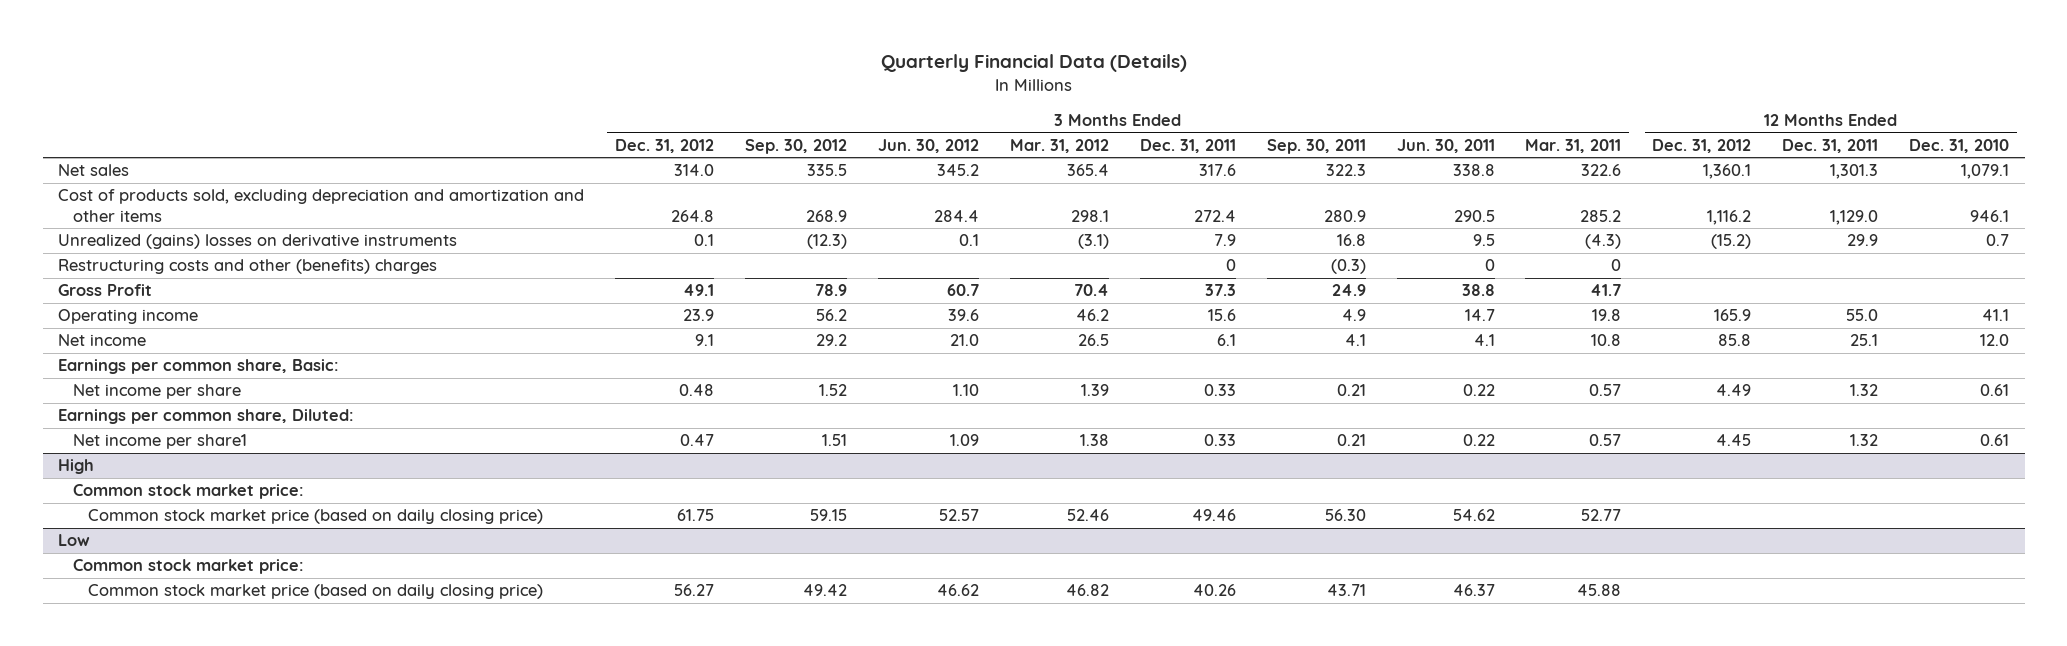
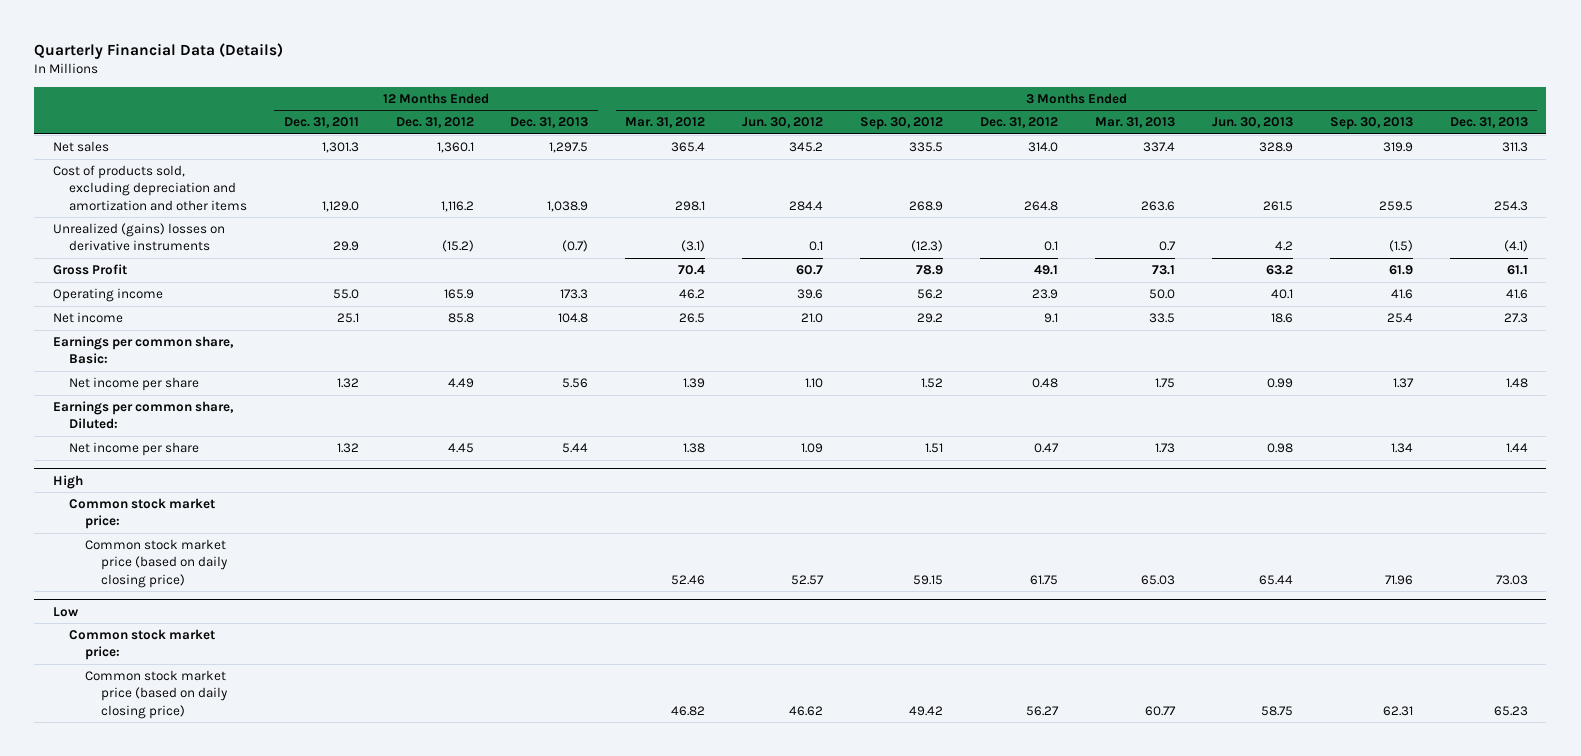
[1139,138,1236,153] Dec. 31, 2011 -> none
[1266,138,1366,154] Sep. 30, 2011 -> none
[1396,138,1495,153] Jun. 30, 2011 -> none
[1525,138,1622,153] Mar. 31, 2011 -> none
[1909,138,2010,153] Dec. 31, 2010 -> none
none -> [510,117,589,129] Dec. 31, 2013
none -> [1095,117,1176,129] Mar. 31, 2013
none -> [1212,117,1294,129] Jun. 30, 2013
none -> [1329,117,1413,131] Sep. 30, 2013
none -> [1449,117,1528,129] Dec. 31, 2013
[58,259,438,275] Restructuring costs and other (benefits) charges -> none
[73,434,248,450] Net income per share1 -> [68,442,199,457] Net income per share

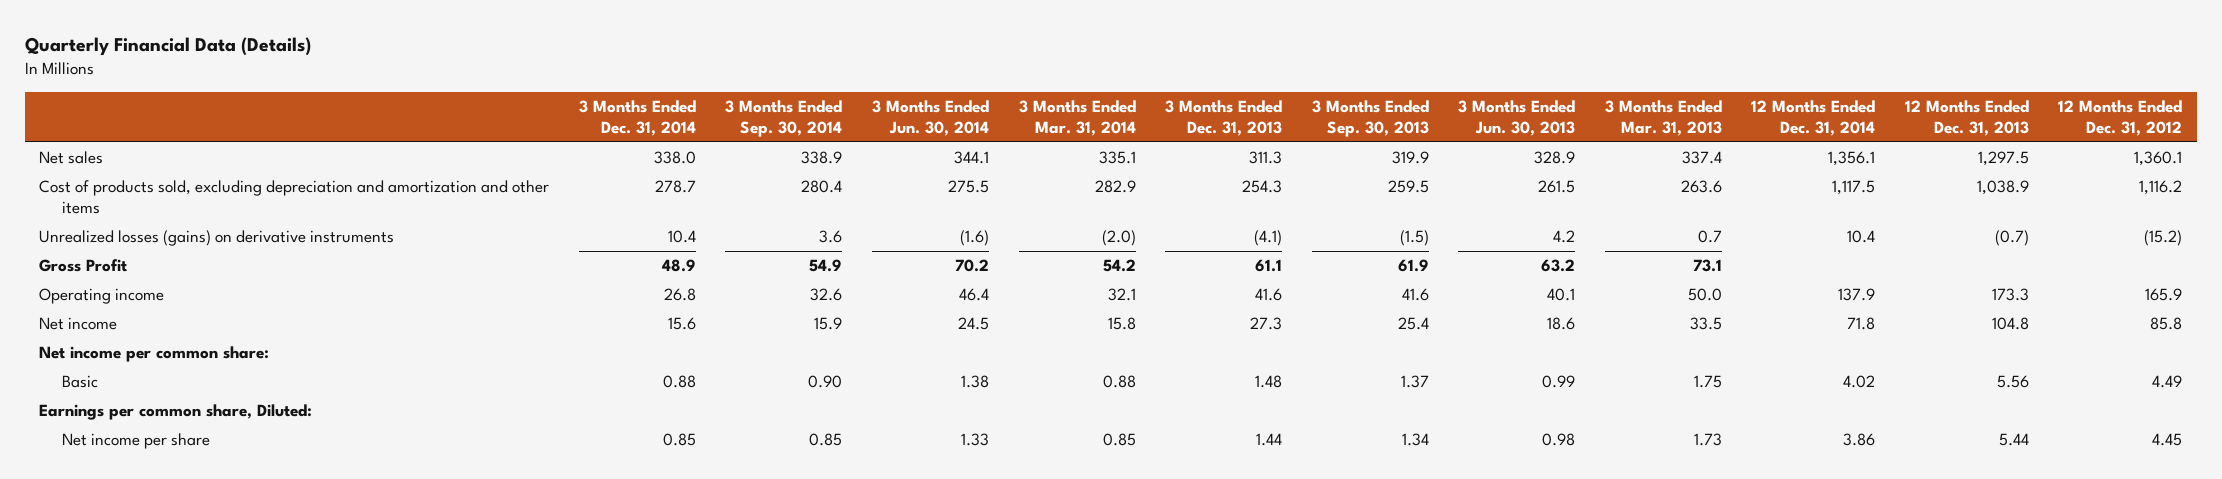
[283,117,359,129] Dec. 31, 2011 -> none
[625,117,706,129] Mar. 31, 2012 -> none
[742,117,824,129] Jun. 30, 2012 -> none
[860,117,944,131] Sep. 30, 2012 -> none
[980,117,1059,129] Dec. 31, 2012 -> none
none -> [578,99,696,136] 3 Months Ended Dec. 31, 2014
none -> [725,99,843,137] 3 Months Ended Sep. 30, 2014
none -> [872,99,990,136] 3 Months Ended Jun. 30, 2014
none -> [1018,99,1136,136] 3 Months Ended Mar. 31, 2014
none -> [1751,99,1876,136] 12 Months Ended Dec. 31, 2014
[52,223,225,252] Unrealized (gains) losses on derivative instruments -> [39,230,395,247] Unrealized losses (gains) on derivative instruments
[52,336,234,365] Earnings per common share, Basic: -> [39,346,270,363] Net income per common share:
[68,377,199,392] Net income per share -> [61,375,98,389] Basic
[52,474,83,489] High -> none
[68,498,215,530] Common stock market price: -> none
[84,539,228,588] Common stock market price (based on daily closing price) -> none
[52,606,79,617] Low -> none
[68,629,215,661] Common stock market price: -> none
[84,670,228,719] Common stock market price (based on daily closing price) -> none

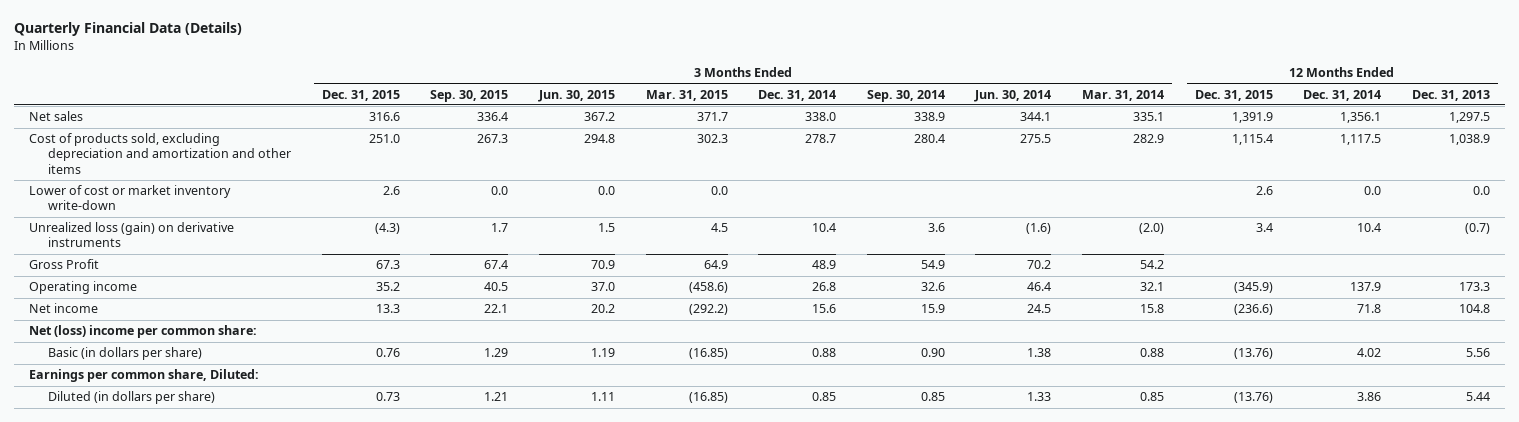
[1165,99,1283,136] 3 Months Ended Dec. 31, 2013 -> none
[1311,99,1429,137] 3 Months Ended Sep. 30, 2013 -> none
[1458,99,1576,136] 3 Months Ended Jun. 30, 2013 -> none
[1604,99,1722,136] 3 Months Ended Mar. 31, 2013 -> none
[2058,99,2183,136] 12 Months Ended Dec. 31, 2012 -> none
none -> [321,89,400,101] Dec. 31, 2015
none -> [430,89,509,102] Sep. 30, 2015
none -> [537,89,615,102] Jun. 30, 2015
none -> [645,89,728,101] Mar. 31, 2015
none -> [1194,89,1273,101] Dec. 31, 2015
none -> [29,185,232,211] Lower of cost or market inventory write-down
[39,230,395,247] Unrealized losses (gains) on derivative instruments -> [29,222,235,248] Unrealized loss (gain) on derivative instruments
[39,346,270,363] Net income per common share: -> [29,325,258,339] Net (loss) income per common share:
[61,375,98,389] Basic -> [48,347,203,361] Basic (in dollars per share)
[61,433,210,450] Net income per share -> [48,391,216,405] Diluted (in dollars per share)

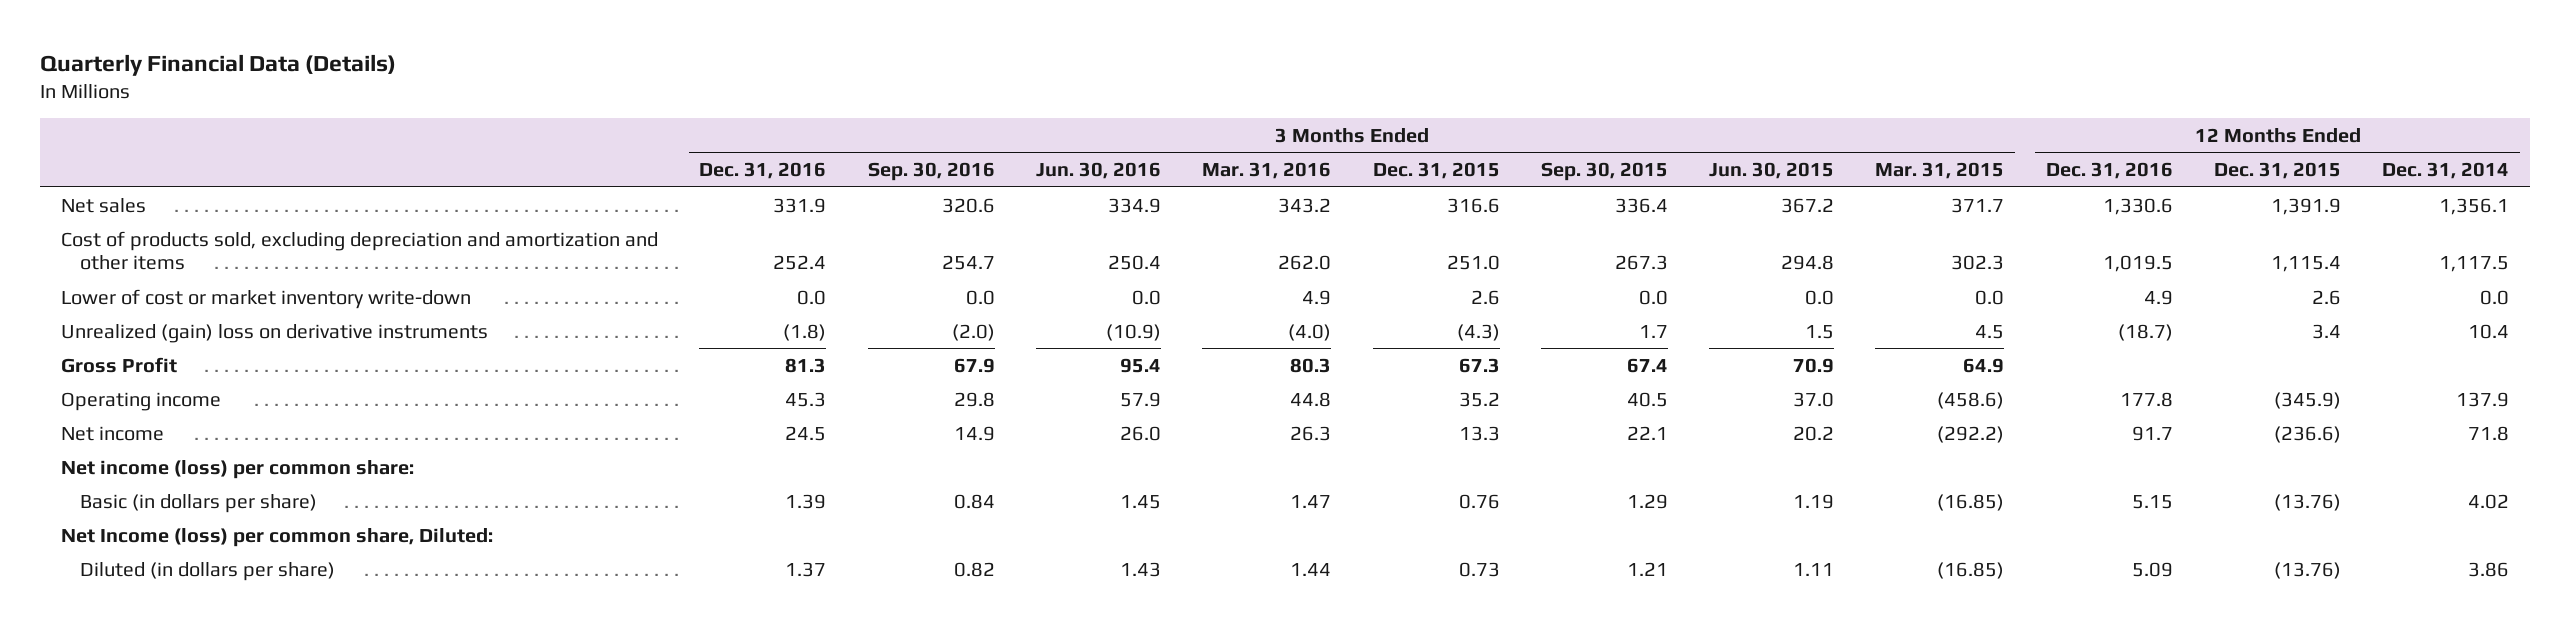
[758,89,837,101] Dec. 31, 2014 -> none
[866,89,945,102] Sep. 30, 2014 -> none
[974,89,1052,102] Jun. 30, 2014 -> none
[1082,89,1165,101] Mar. 31, 2014 -> none
[1411,89,1490,101] Dec. 31, 2013 -> none
none -> [699,161,827,179] Dec. 31, 2016
none -> [867,161,995,181] Sep. 30, 2016
none -> [1035,161,1161,179] Jun. 30, 2016
none -> [1202,161,1332,179] Mar. 31, 2016
none -> [2045,161,2173,179] Dec. 31, 2016
[29,222,235,248] Unrealized loss (gain) on derivative instruments -> [61,323,489,343] Unrealized (gain) loss on derivative instruments
[29,325,258,339] Net (loss) income per common share: -> [61,459,415,479] Net income (loss) per common share:
[29,369,260,383] Earnings per common share, Diluted: -> [61,527,494,547] Net Income (loss) per common share, Diluted:

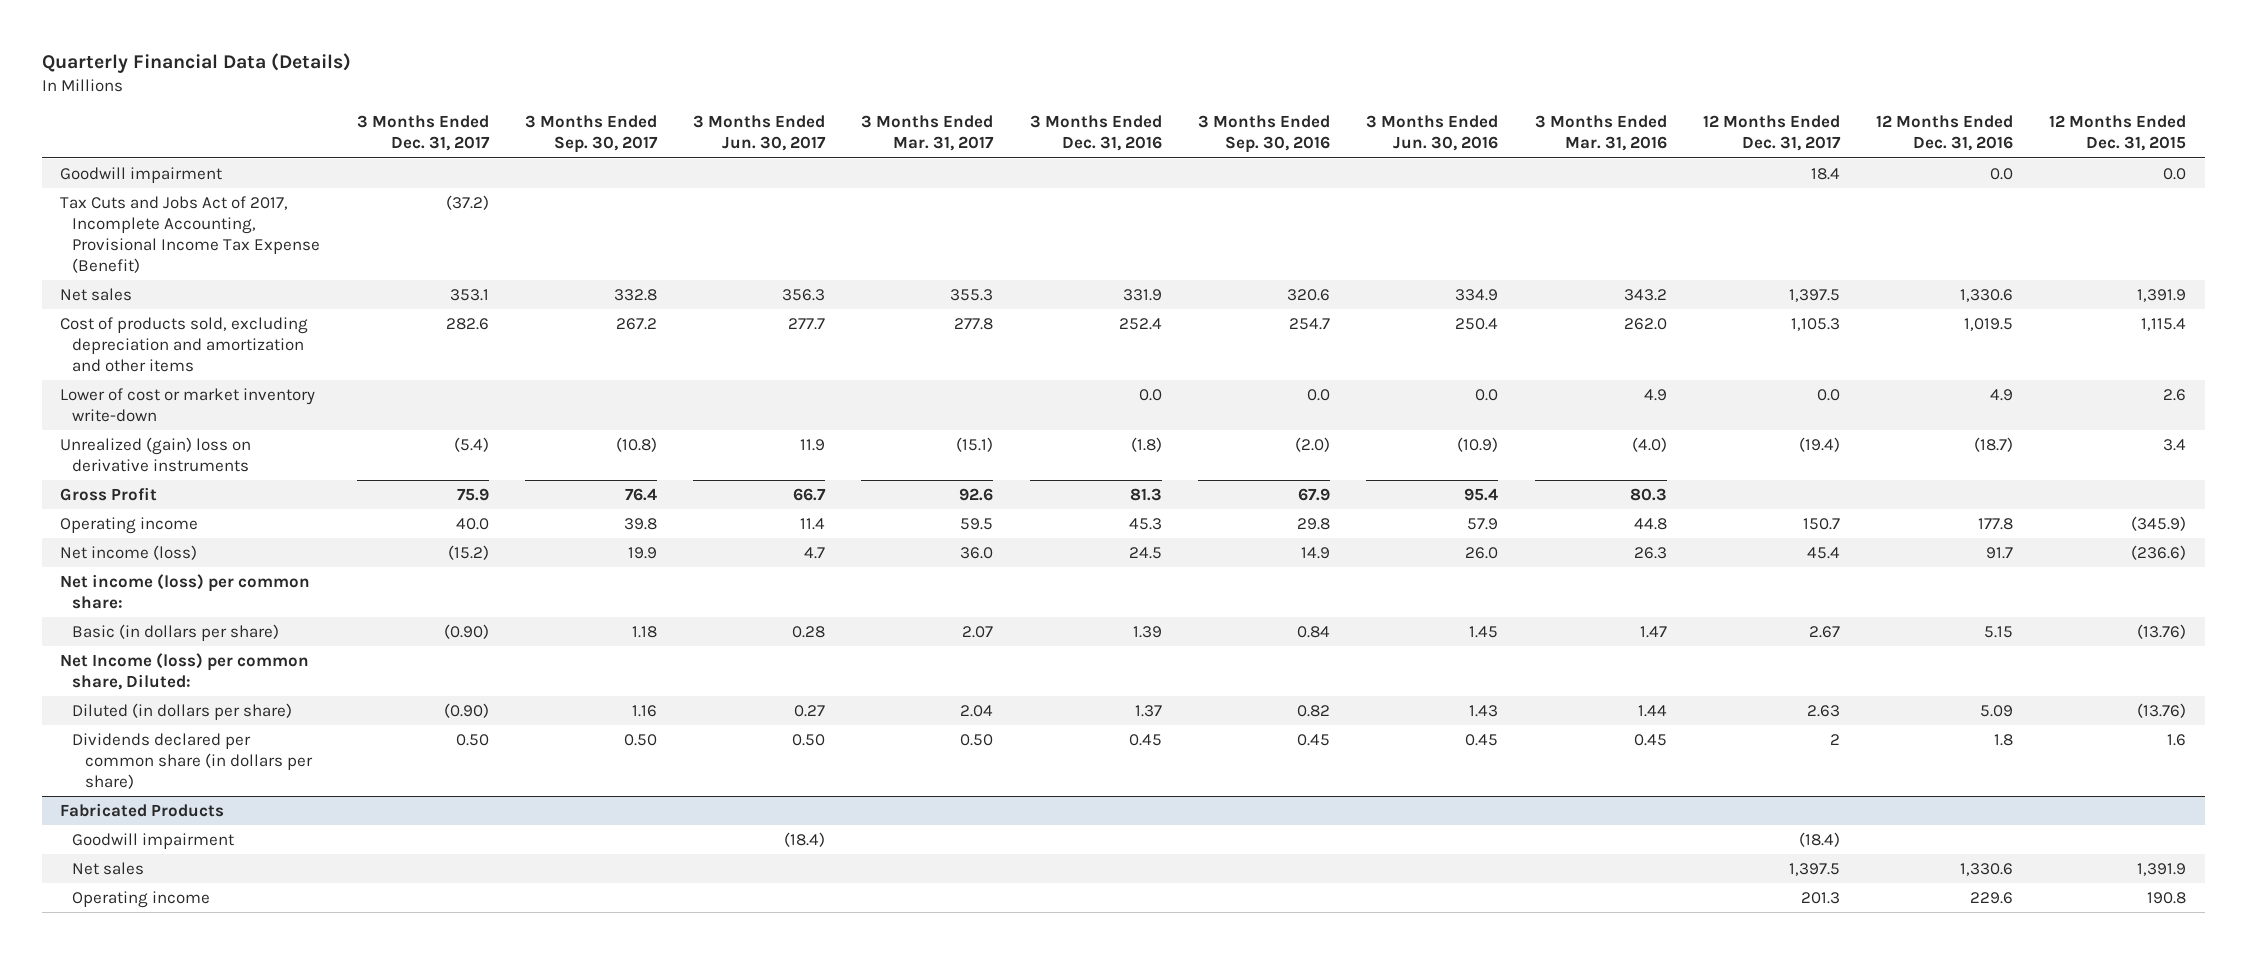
[1372,161,1500,179] Dec. 31, 2015 -> none
[1540,161,1668,181] Sep. 30, 2015 -> none
[1709,161,1835,179] Jun. 30, 2015 -> none
[1875,161,2005,179] Mar. 31, 2015 -> none
[2382,161,2510,179] Dec. 31, 2014 -> none
none -> [356,115,490,152] 3 Months Ended Dec. 31, 2017
none -> [524,115,658,154] 3 Months Ended Sep. 30, 2017
none -> [693,115,827,152] 3 Months Ended Jun. 30, 2017
none -> [861,115,995,152] 3 Months Ended Mar. 31, 2017
none -> [1702,115,1841,152] 12 Months Ended Dec. 31, 2017
none -> [59,167,222,184] Goodwill impairment
none -> [59,196,321,273] Tax Cuts and Jobs Act of 2017, Incomplete Accounting, Provisional Income Tax Expense (Benefit)
[61,425,165,441] Net income -> [59,545,197,561] Net income (loss)
none -> [72,733,313,789] Dividends declared per common share (in dollars per share)
none -> [59,803,224,818] Fabricated Products
none -> [72,833,235,850] Goodwill impairment
none -> [72,862,145,876] Net sales
none -> [72,891,211,909] Operating income

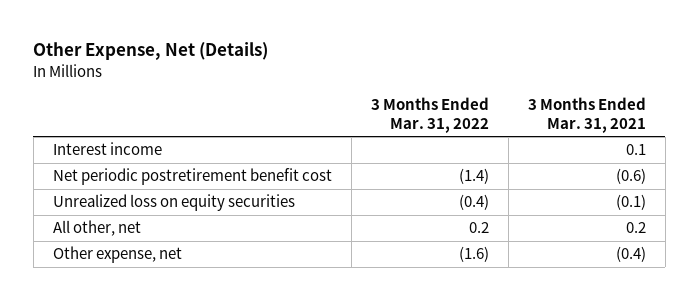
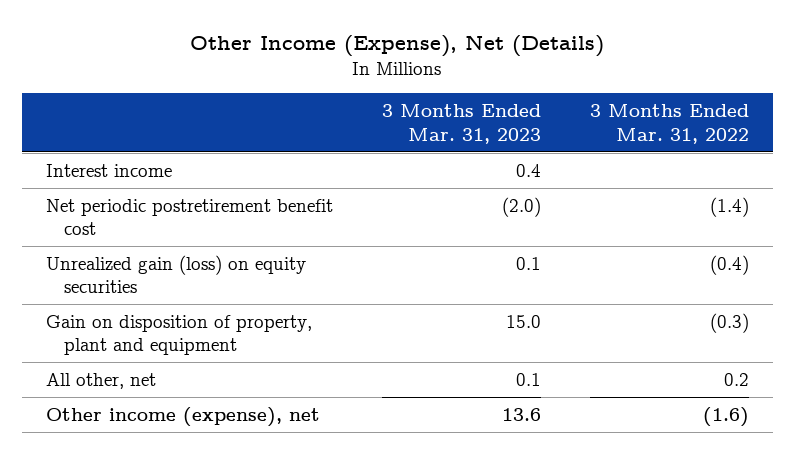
[33,42,269,61] Other Expense, Net (Details) -> [190,35,605,58] Other Income (Expense), Net (Details)
[527,97,646,133] 3 Months Ended Mar. 31, 2021 -> none
none -> [381,104,541,144] 3 Months Ended Mar. 31, 2023
[52,194,295,212] Unrealized loss on equity securities -> [46,254,307,294] Unrealized gain (loss) on equity securities
none -> [46,314,313,356] Gain on disposition of property, plant and equipment
[52,246,182,264] Other expense, net -> [46,406,321,427] Other income (expense), net

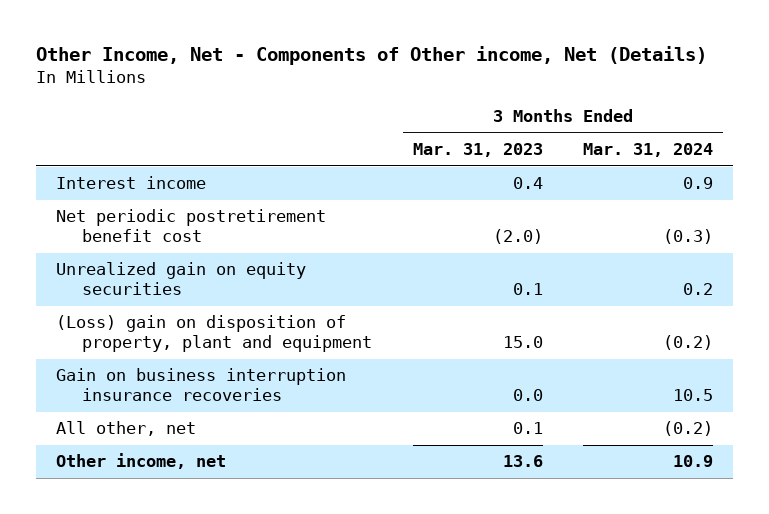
[190,35,605,58] Other Income (Expense), Net (Details) -> [36,46,708,66] Other Income, Net - Components of Other income, Net (Details)
[589,104,749,144] 3 Months Ended Mar. 31, 2022 -> none
none -> [583,143,714,158] Mar. 31, 2024
[46,254,307,294] Unrealized gain (loss) on equity securities -> [56,262,307,296] Unrealized gain on equity securities
[46,314,313,356] Gain on disposition of property, plant and equipment -> [56,315,373,353] (Loss) gain on disposition of property, plant and equipment
none -> [56,368,347,402] Gain on business interruption insurance recoveries
[46,406,321,427] Other income (expense), net -> [56,453,227,470] Other income, net

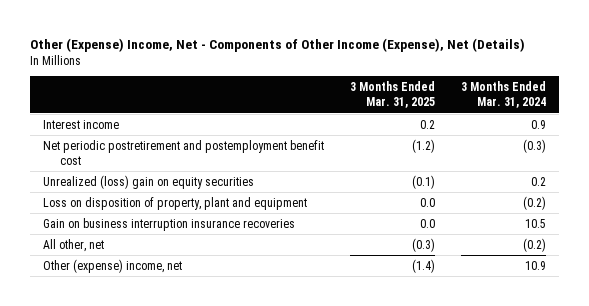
[36,46,708,66] Other Income, Net - Components of Other income, Net (Details) -> [30,37,526,52] Other (Expense) Income, Net - Components of Other Income (Expense), Net (Details)
[412,143,543,158] Mar. 31, 2023 -> none
none -> [349,81,435,109] 3 Months Ended Mar. 31, 2025
[56,209,327,243] Net periodic postretirement benefit cost -> [43,139,325,165] Net periodic postretirement and postemployment benefit cost
[56,262,307,296] Unrealized gain on equity securities -> [43,174,255,189] Unrealized (loss) gain on equity securities
[56,315,373,353] (Loss) gain on disposition of property, plant and equipment -> [43,196,308,210] Loss on disposition of property, plant and equipment
[56,453,227,470] Other income, net -> [43,258,183,273] Other (expense) income, net

